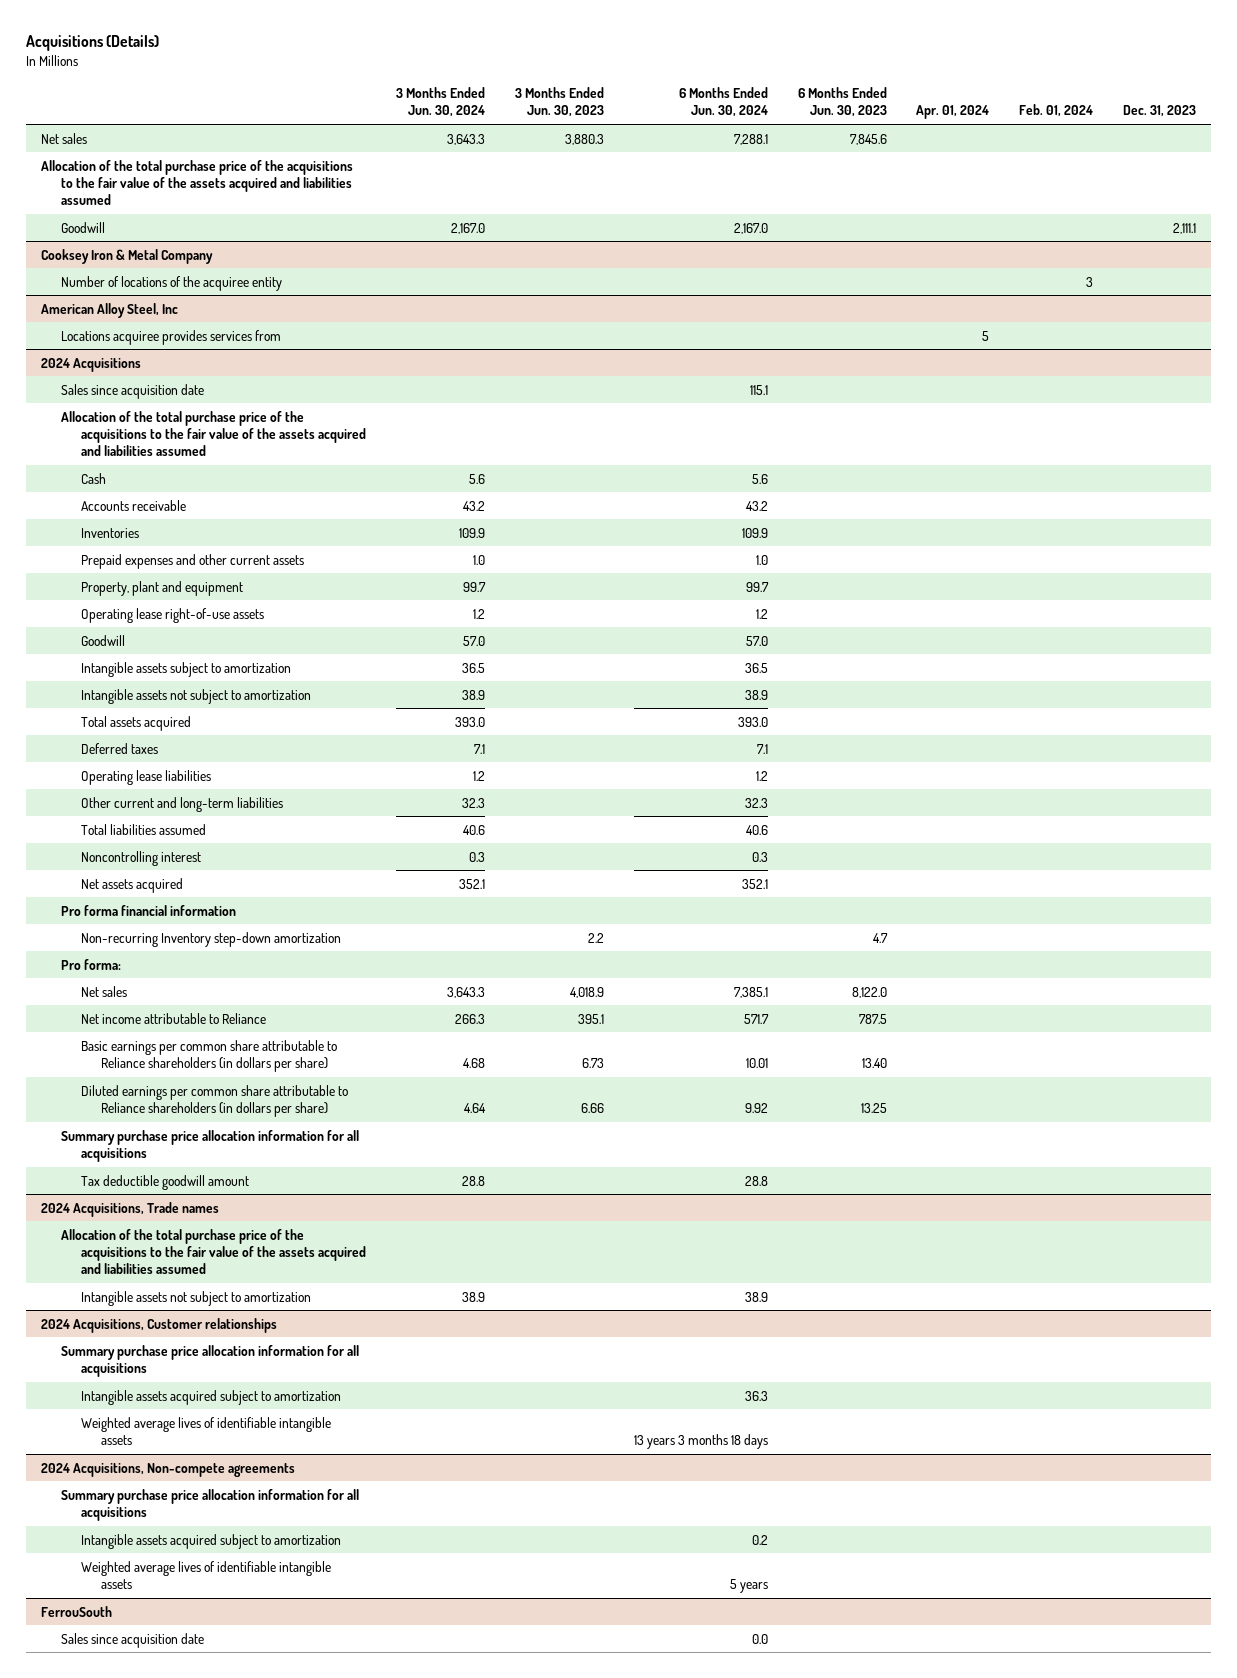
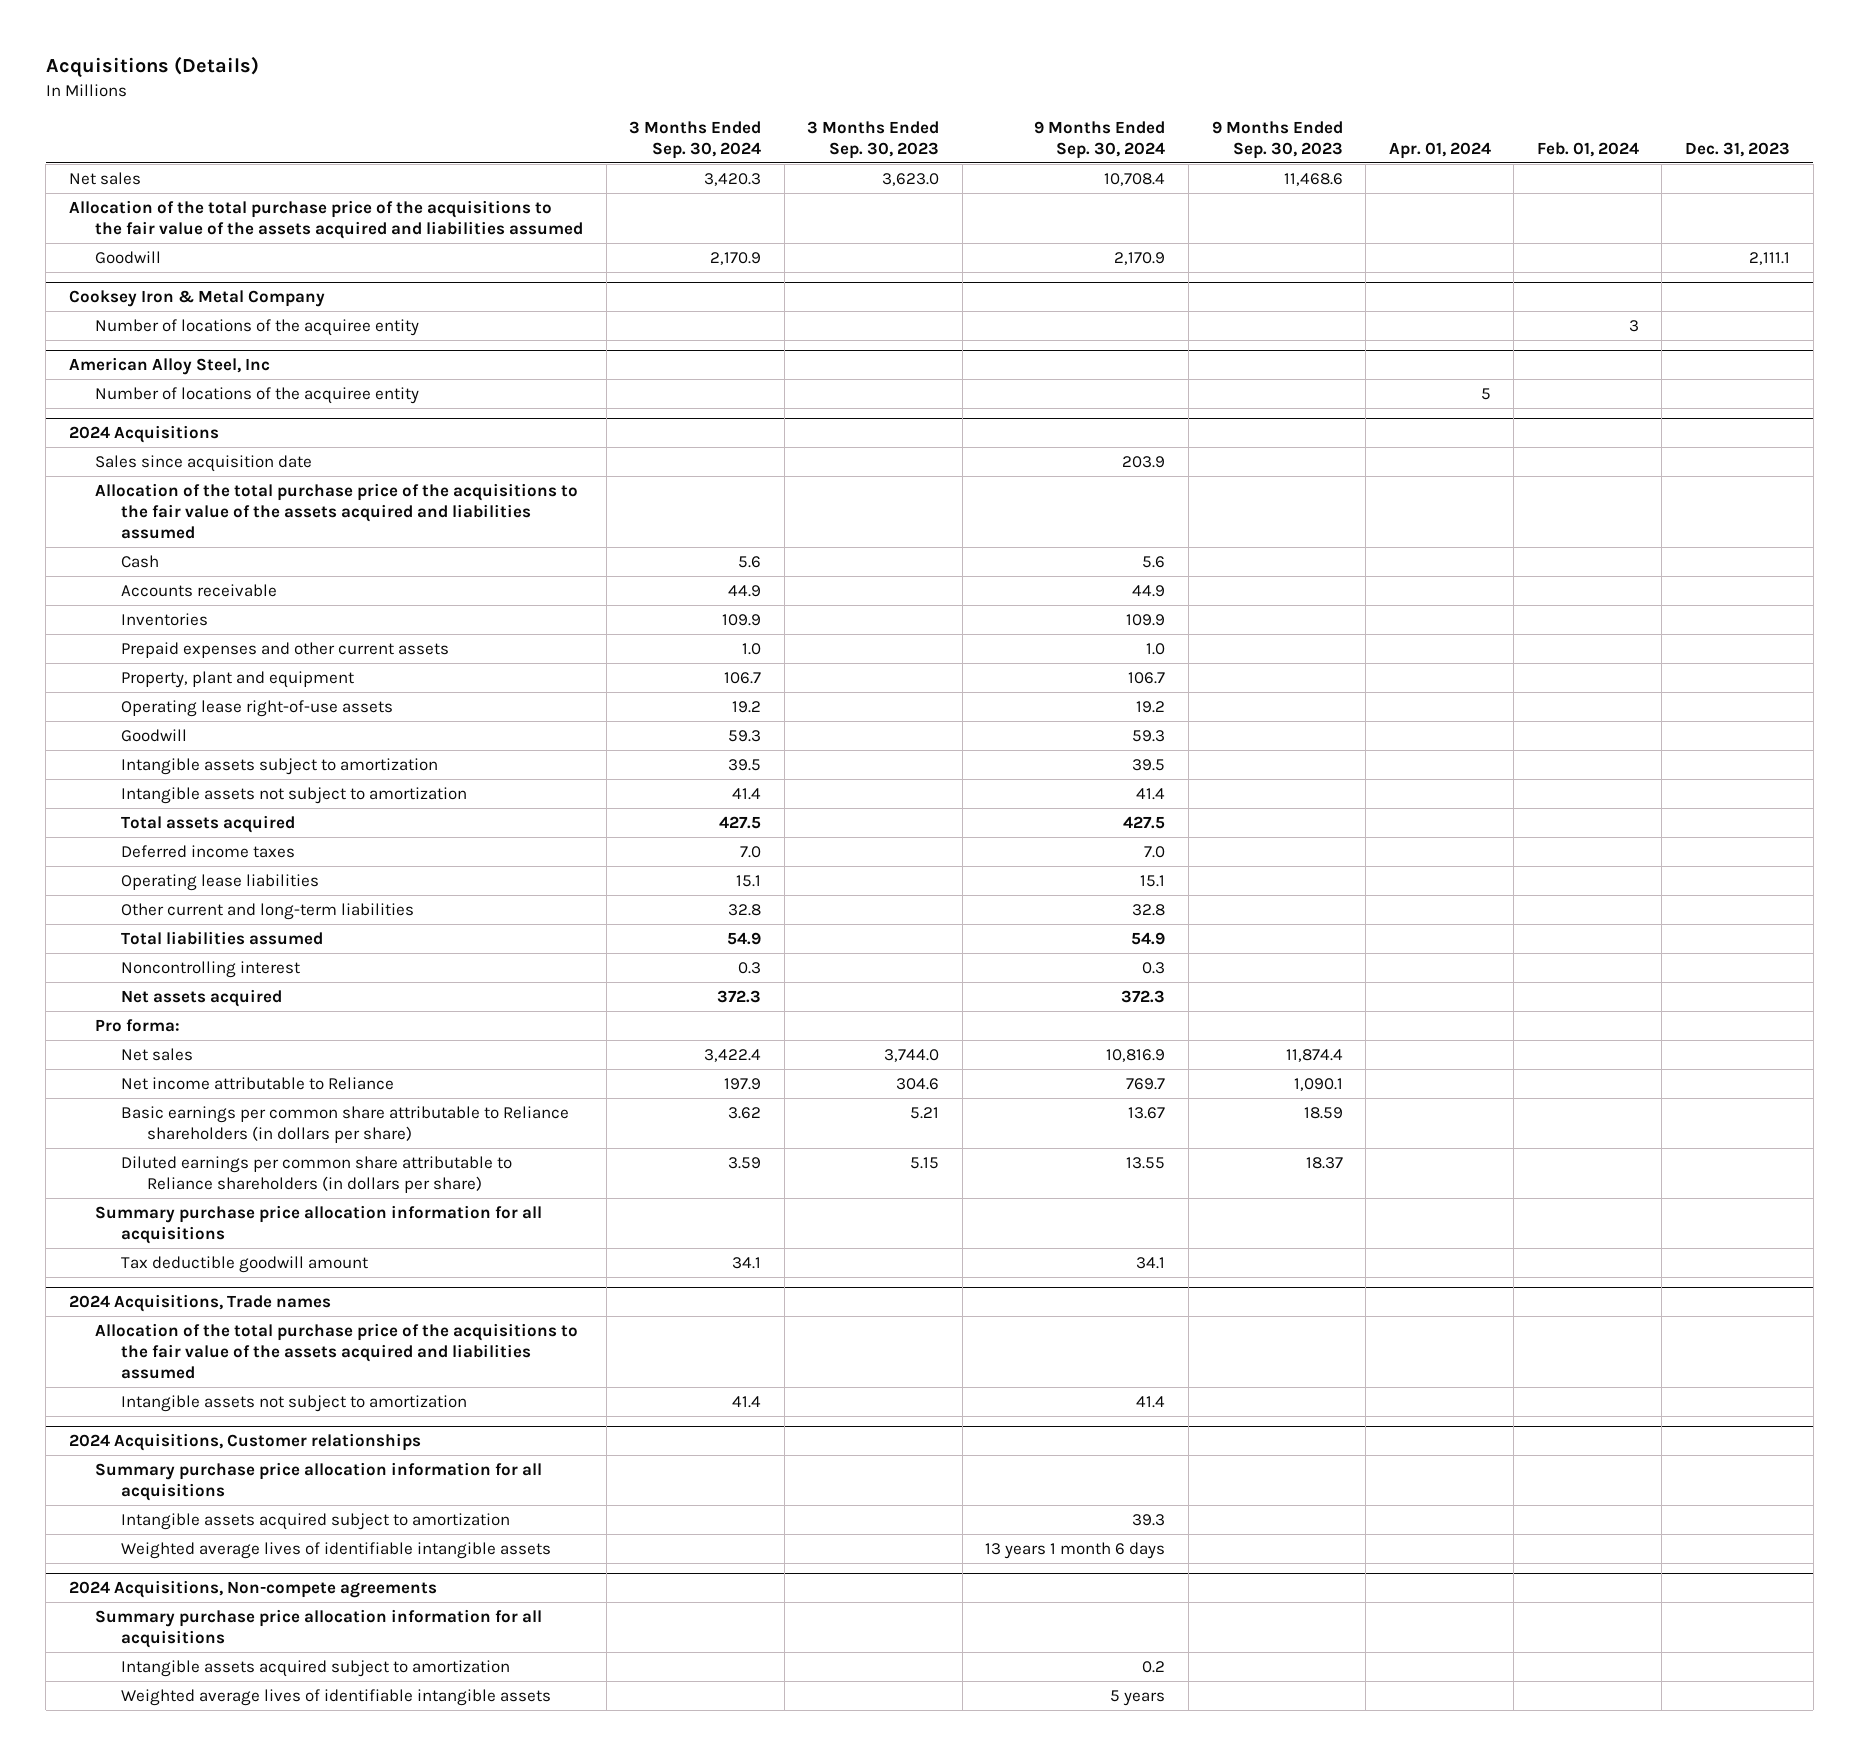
[396,87,486,118] 3 Months Ended Jun. 30, 2024 -> none
[514,87,604,118] 3 Months Ended Jun. 30, 2023 -> none
[678,87,768,118] 6 Months Ended Jun. 30, 2024 -> none
[797,87,887,118] 6 Months Ended Jun. 30, 2023 -> none
none -> [629,120,762,159] 3 Months Ended Sep. 30, 2024
none -> [807,120,940,159] 3 Months Ended Sep. 30, 2023
none -> [1034,120,1166,159] 9 Months Ended Sep. 30, 2024
none -> [1211,120,1343,159] 9 Months Ended Sep. 30, 2023
[61,329,282,345] Locations acquiree provides services from -> none
none -> [94,386,419,404] Number of locations of the acquiree entity
[81,742,159,754] Deferred taxes -> [121,844,296,858] Deferred income taxes
[61,904,237,916] Pro forma financial information -> none
[81,931,342,947] Non-recurring Inventory step-down amortization -> none
[41,1605,113,1617] FerrouSouth -> none
[61,1632,205,1648] Sales since acquisition date -> none

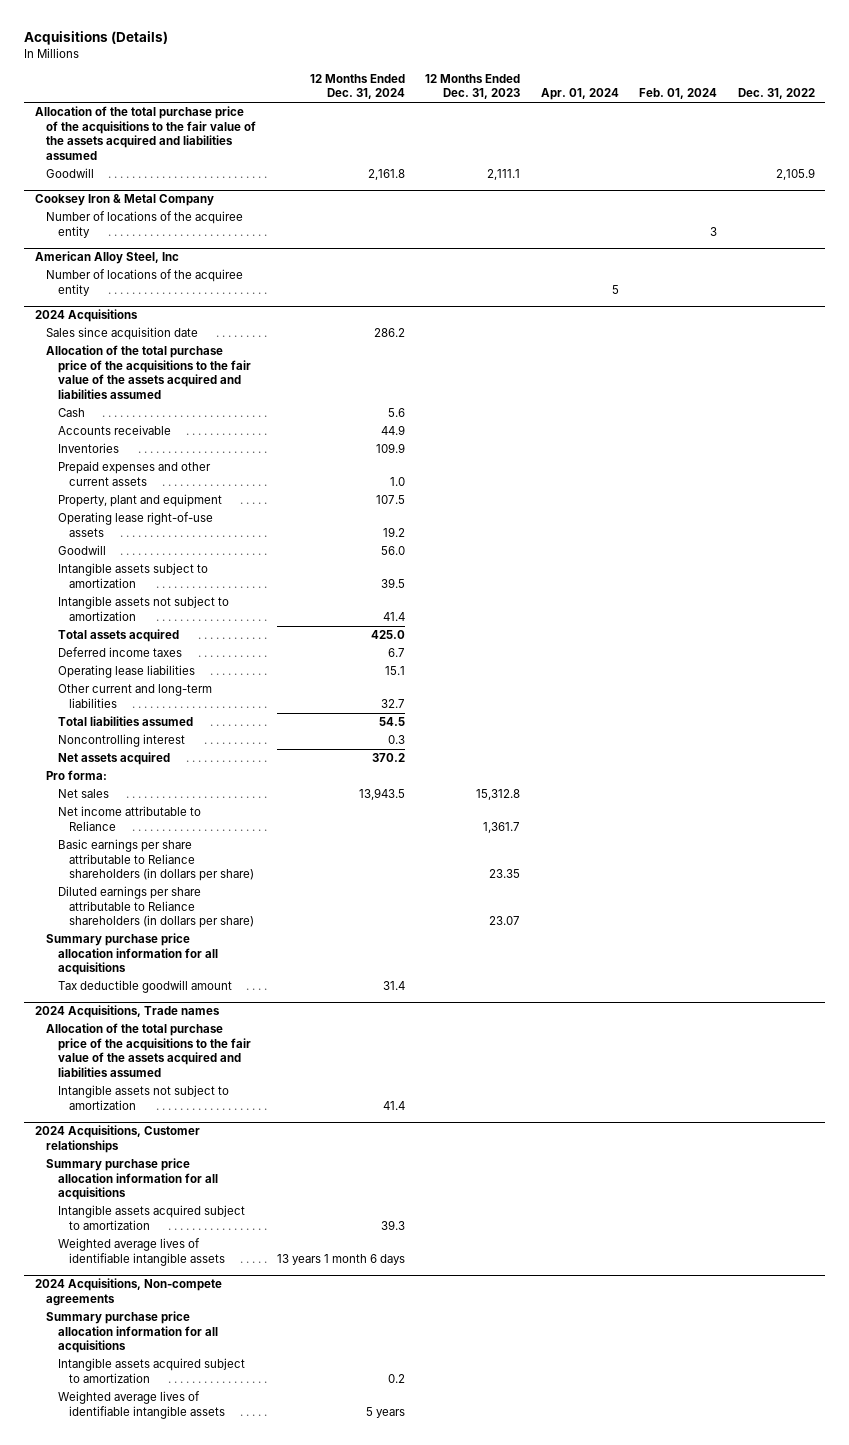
[629,120,762,159] 3 Months Ended Sep. 30, 2024 -> none
[807,120,940,159] 3 Months Ended Sep. 30, 2023 -> none
[1034,120,1166,159] 9 Months Ended Sep. 30, 2024 -> none
[1211,120,1343,159] 9 Months Ended Sep. 30, 2023 -> none
[1684,141,1790,157] Dec. 31, 2023 -> none
none -> [309,73,405,100] 12 Months Ended Dec. 31, 2024
none -> [425,73,521,100] 12 Months Ended Dec. 31, 2023
none -> [737,88,815,100] Dec. 31, 2022
[68,171,141,185] Net sales -> none
[121,1105,570,1143] Basic earnings per common share attributable to Reliance shareholders (in dollars per share) -> [57,839,255,882] Basic earnings per share attributable to Reliance shareholders (in dollars per share)
[121,1155,513,1193] Diluted earnings per common share attributable to Reliance shareholders (in dollars per share) -> [57,886,255,929] Diluted earnings per share attributable to Reliance shareholders (in dollars per share)

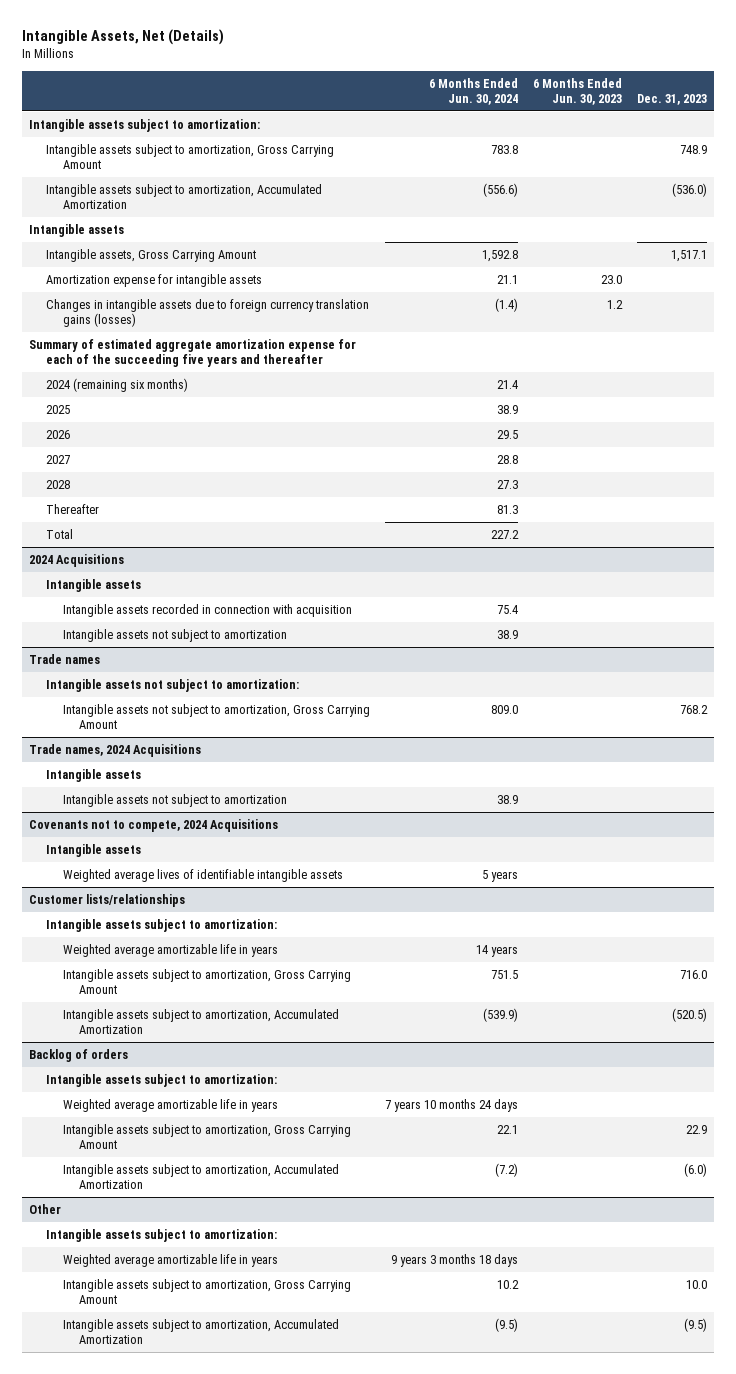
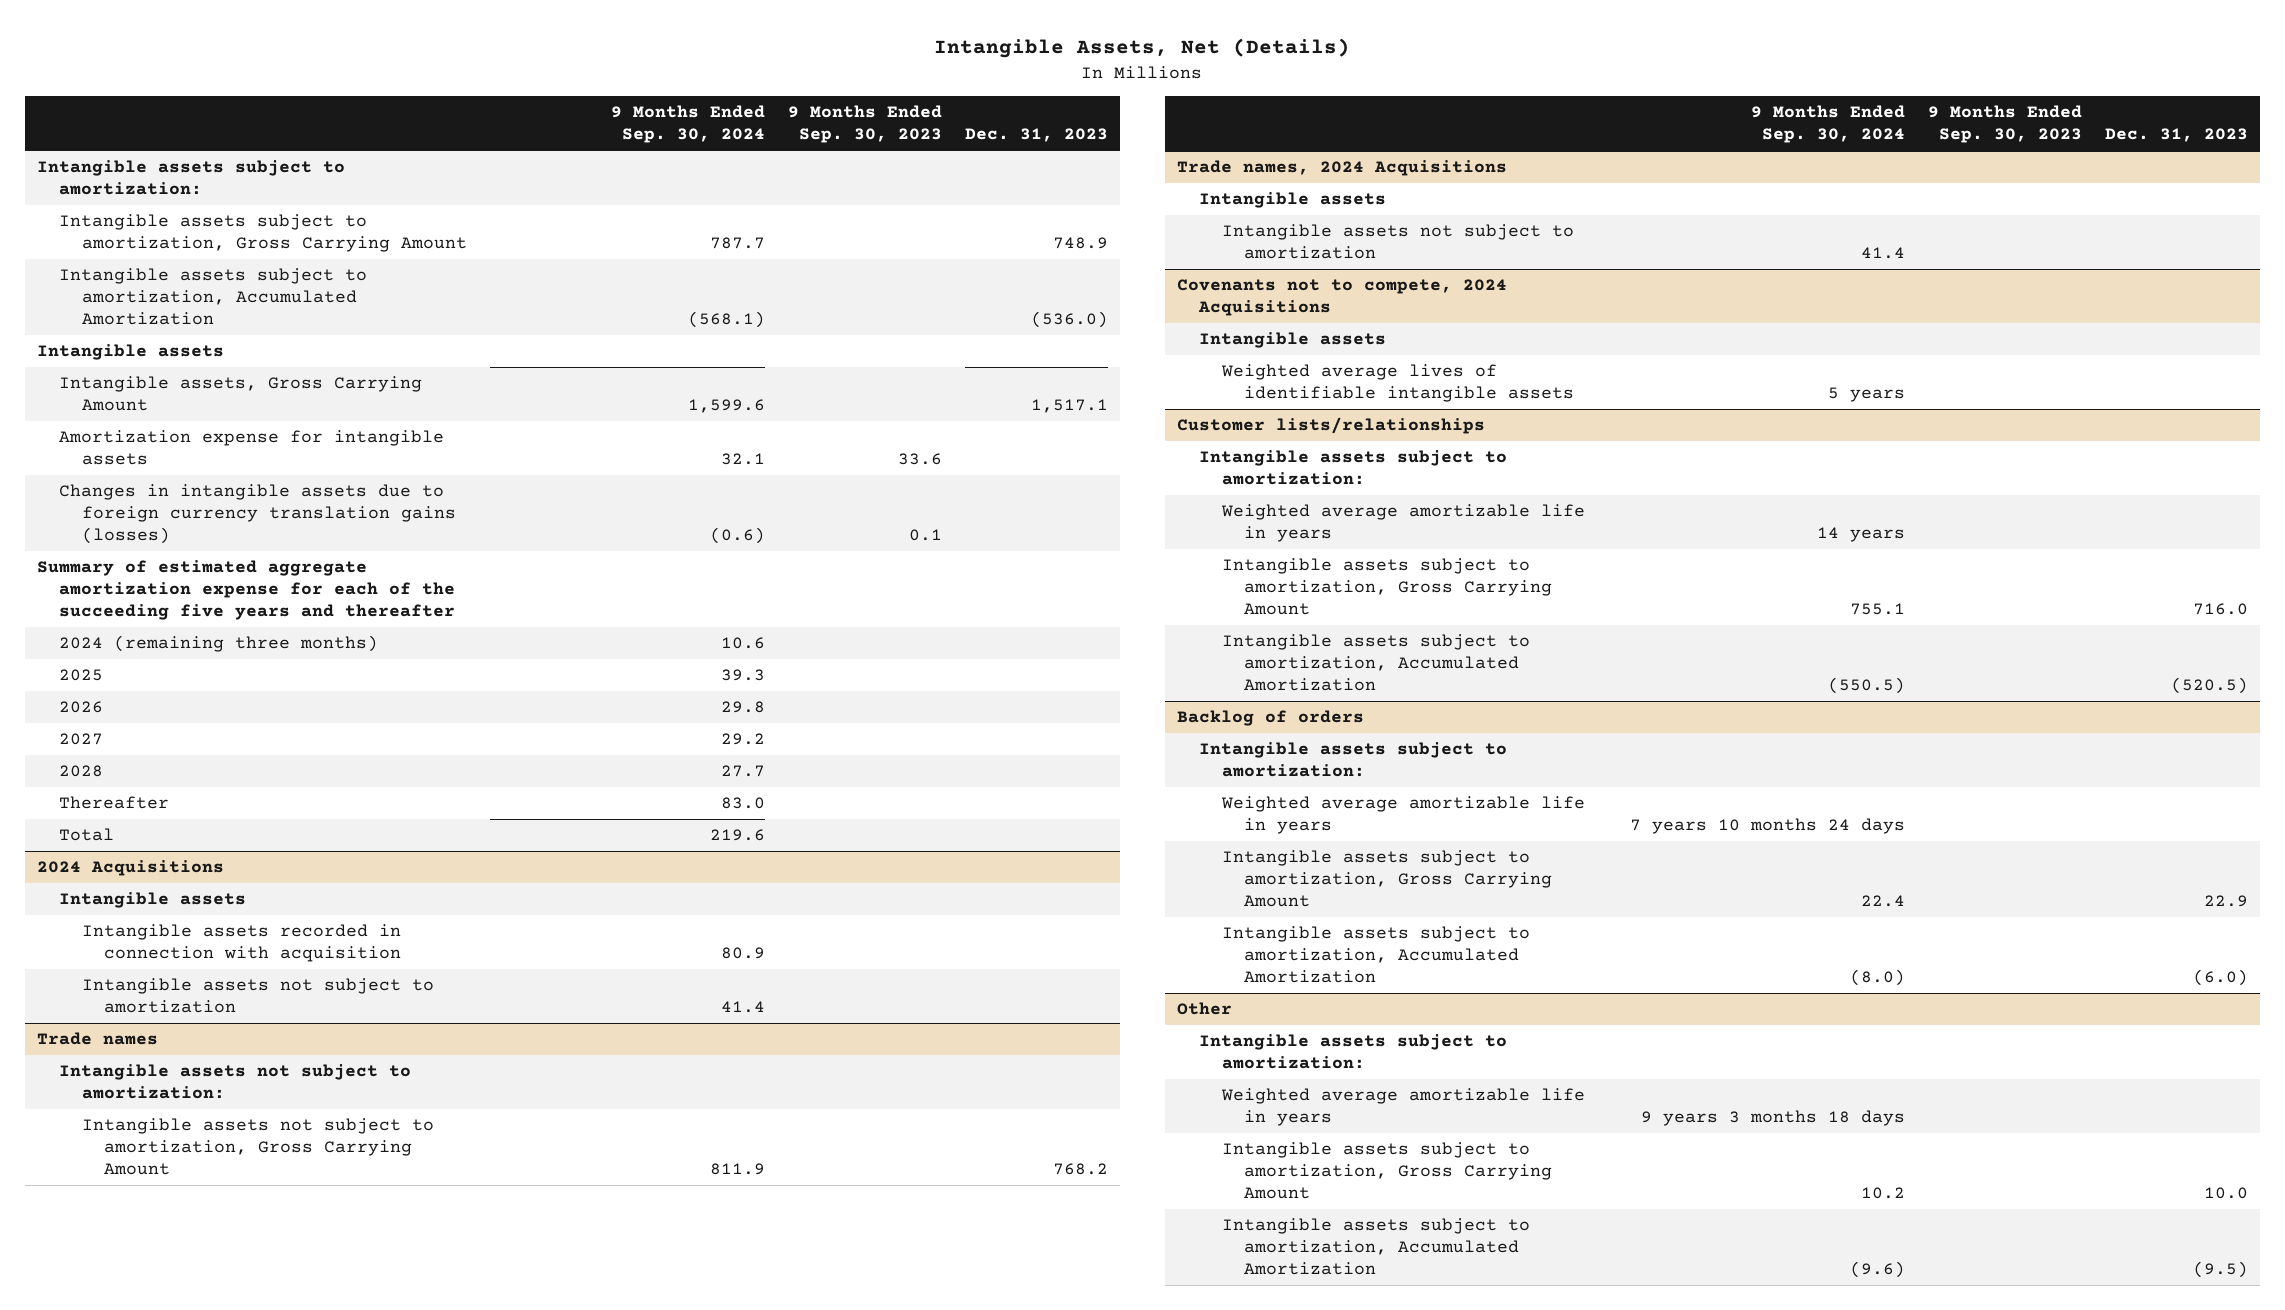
[428,77,518,106] 6 Months Ended Jun. 30, 2024 -> none
[532,77,622,106] 6 Months Ended Jun. 30, 2023 -> none
none -> [610,105,765,144] 9 Months Ended Sep. 30, 2024
none -> [787,105,942,144] 9 Months Ended Sep. 30, 2023
[45,377,188,392] 2024 (remaining six months) -> [59,635,379,653] 2024 (remaining three months)

